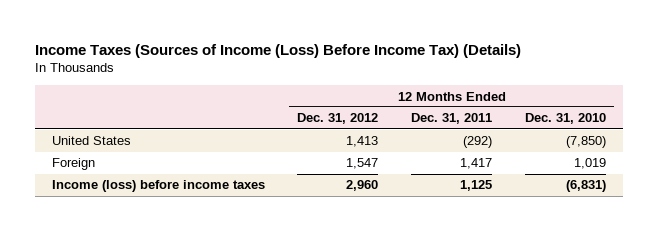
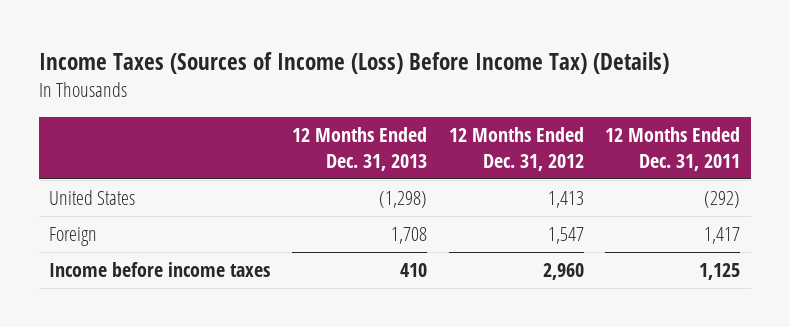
[525,113,607,125] Dec. 31, 2010 -> none
none -> [292,127,428,171] 12 Months Ended Dec. 31, 2013
[51,180,265,193] Income (loss) before income taxes -> [49,262,271,278] Income before income taxes

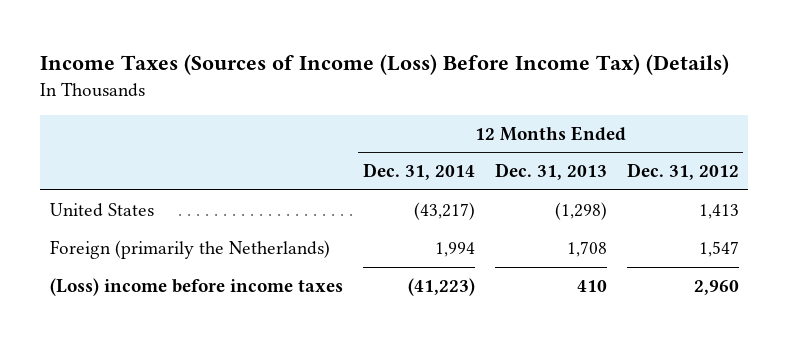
[605,127,741,171] 12 Months Ended Dec. 31, 2011 -> none
none -> [362,163,475,181] Dec. 31, 2014
[49,227,98,247] Foreign -> [49,240,330,260] Foreign (primarily the Netherlands)
[49,262,271,278] Income before income taxes -> [49,278,343,297] (Loss) income before income taxes

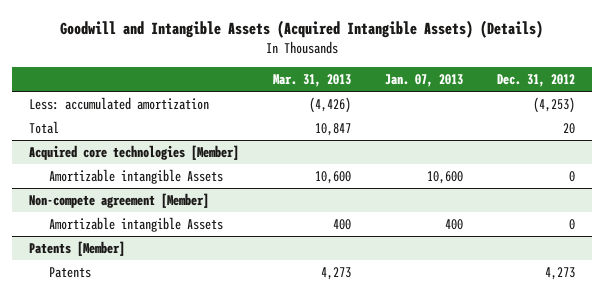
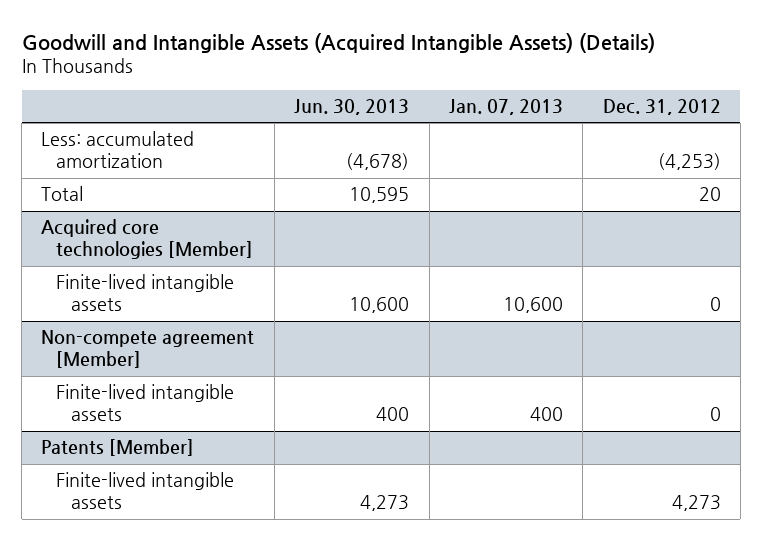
[273,74,352,88] Mar. 31, 2013 -> none
none -> [294,99,410,116] Jun. 30, 2013
[49,169,224,185] Amortizable intangible Assets -> none
none -> [56,274,235,312] Finite-lived intangible assets
[49,217,224,233] Amortizable intangible Assets -> none
none -> [56,384,235,422] Finite-lived intangible assets
[49,267,92,279] Patents -> [56,472,235,510] Finite-lived intangible assets

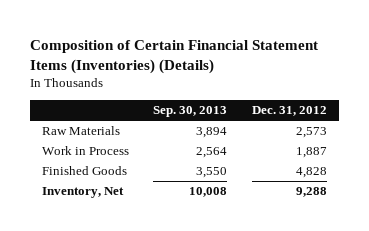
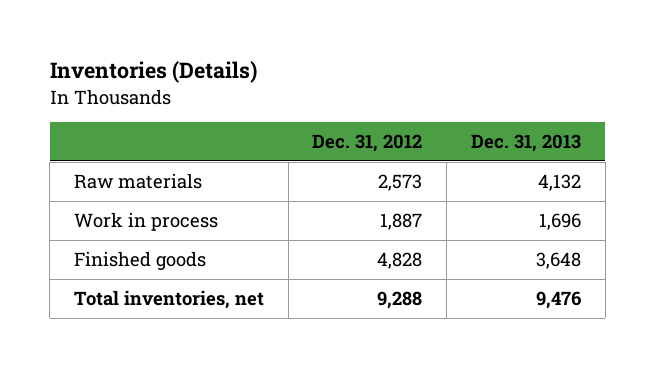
[29,39,318,74] Composition of Certain Financial Statement Items (Inventories) (Details) -> [49,61,257,84] Inventories (Details)
[153,106,228,118] Sep. 30, 2013 -> none
none -> [470,134,581,153] Dec. 31, 2013
[41,126,120,136] Raw Materials -> [73,173,202,190] Raw materials
[41,146,129,156] Work in Process -> [73,212,218,232] Work in process
[41,166,127,176] Finished Goods -> [73,251,206,271] Finished goods
[41,187,124,199] Inventory, Net -> [73,290,264,310] Total inventories, net

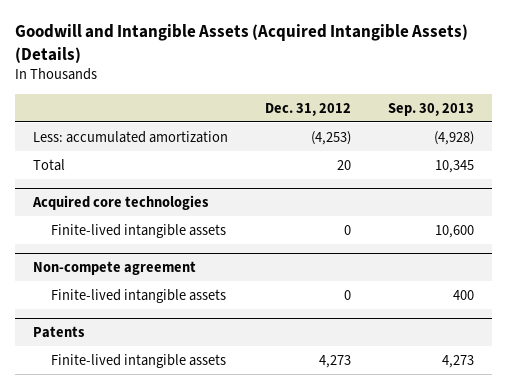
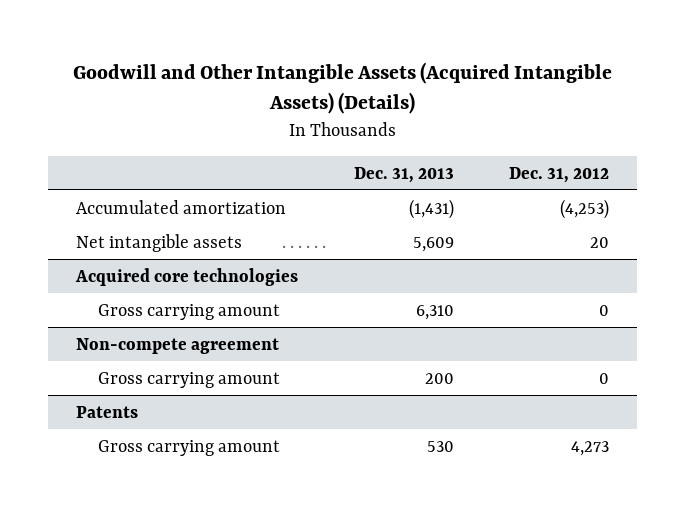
[14,24,468,63] Goodwill and Intangible Assets (Acquired Intangible Assets) (Details) -> [72,61,612,115] Goodwill and Other Intangible Assets (Acquired Intangible Assets) (Details)
[387,102,474,116] Sep. 30, 2013 -> none
none -> [353,166,454,183] Dec. 31, 2013
[32,130,228,143] Less: accumulated amortization -> [75,199,286,214] Accumulated amortization
[32,158,65,171] Total -> [75,233,242,252] Net intangible assets
[50,223,226,238] Finite-lived intangible assets -> [97,303,280,320] Gross carrying amount
[50,288,226,303] Finite-lived intangible assets -> [97,371,280,388] Gross carrying amount
[50,353,226,368] Finite-lived intangible assets -> [97,439,280,456] Gross carrying amount

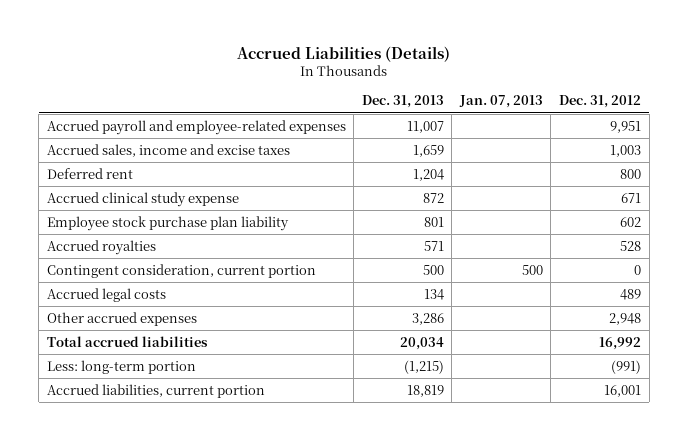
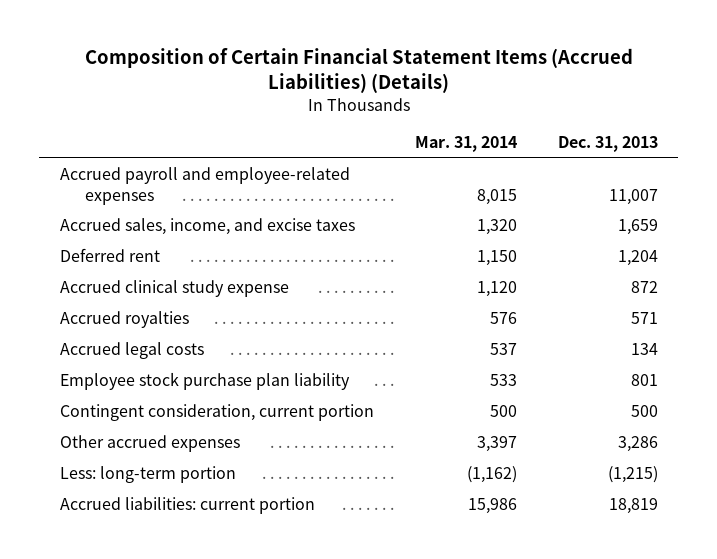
[236,45,450,62] Accrued Liabilities (Details) -> [84,48,633,94] Composition of Certain Financial Statement Items (Accrued Liabilities) (Details)
[458,95,543,109] Jan. 07, 2013 -> none
[559,95,642,109] Dec. 31, 2012 -> none
none -> [414,136,517,153] Mar. 31, 2014
[46,143,290,157] Accrued sales, income and excise taxes -> [59,218,355,236] Accrued sales, income, and excise taxes
[46,215,289,231] Employee stock purchase plan liability -> [59,372,350,391] Employee stock purchase plan liability
[46,263,316,278] Contingent consideration, current portion -> [59,404,374,422] Contingent consideration, current portion
[46,335,208,347] Total accrued liabilities -> none
[46,383,265,398] Accrued liabilities, current portion -> [59,497,315,515] Accrued liabilities: current portion

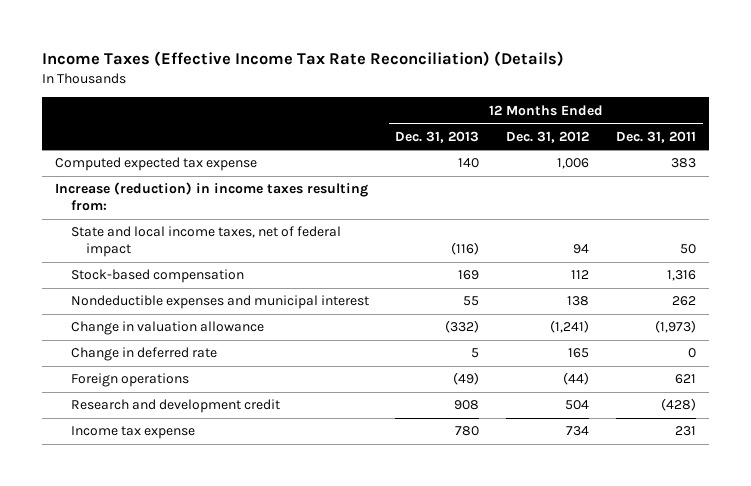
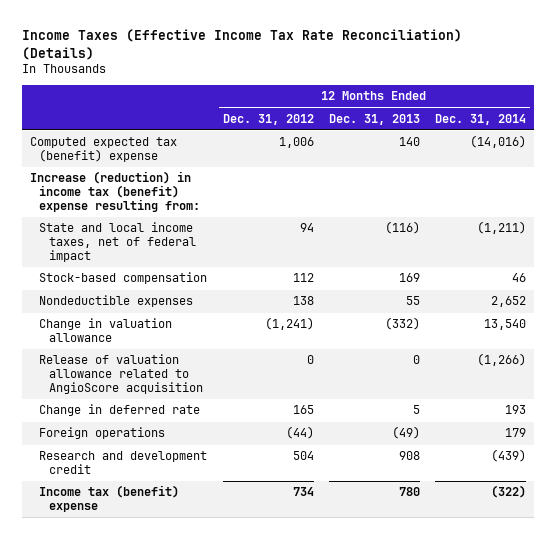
[615,130,696,143] Dec. 31, 2011 -> none
none -> [435,113,527,125] Dec. 31, 2014
[55,157,258,172] Computed expected tax expense -> [30,137,178,163] Computed expected tax (benefit) expense
[55,182,369,212] Increase (reduction) in income taxes resulting from: -> [30,171,201,212] Increase (reduction) in income tax (benefit) expense resulting from:
[70,295,369,310] Nondeductible expenses and municipal interest -> [39,295,194,308] Nondeductible expenses
none -> [39,354,203,394] Release of valuation allowance related to AngioScore acquisition
[70,426,195,440] Income tax expense -> [39,485,180,513] Income tax (benefit) expense

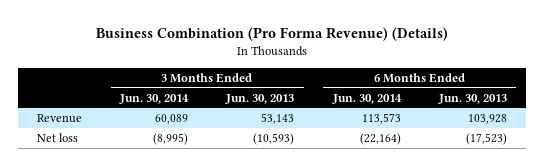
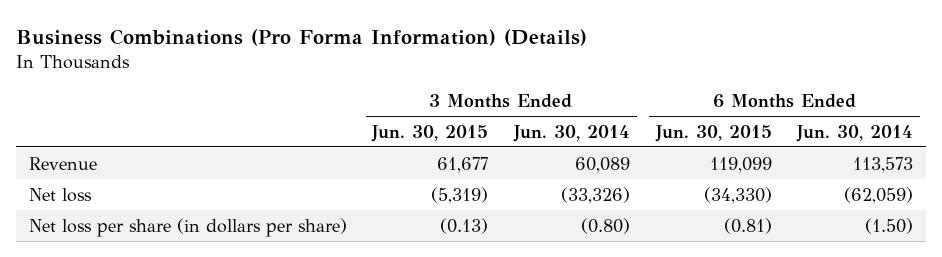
[95,26,448,41] Business Combination (Pro Forma Revenue) (Details) -> [15,28,587,46] Business Combinations (Pro Forma Information) (Details)
[225,93,295,104] Jun. 30, 2013 -> none
[437,93,507,104] Jun. 30, 2013 -> none
none -> [371,124,489,142] Jun. 30, 2015
none -> [654,124,772,142] Jun. 30, 2015
[153,133,189,146] (8,995) -> [561,186,631,204] (33,326)
[359,133,401,146] (22,164) -> [844,186,914,204] (62,059)
none -> [28,217,347,237] Net loss per share (in dollars per share)

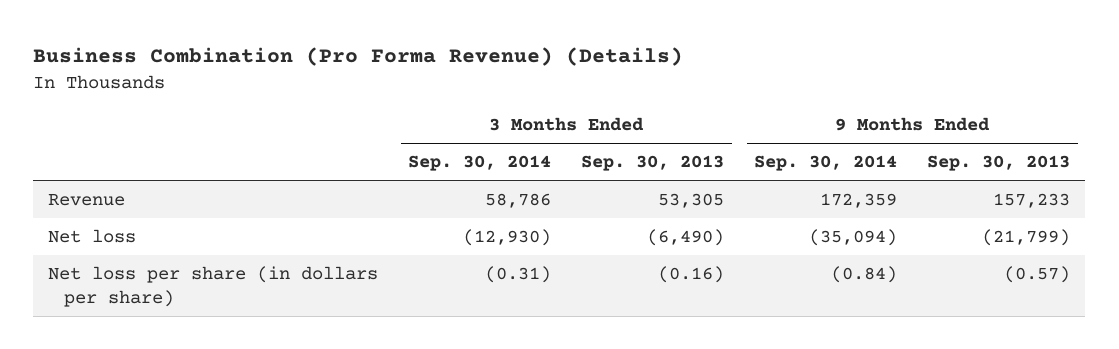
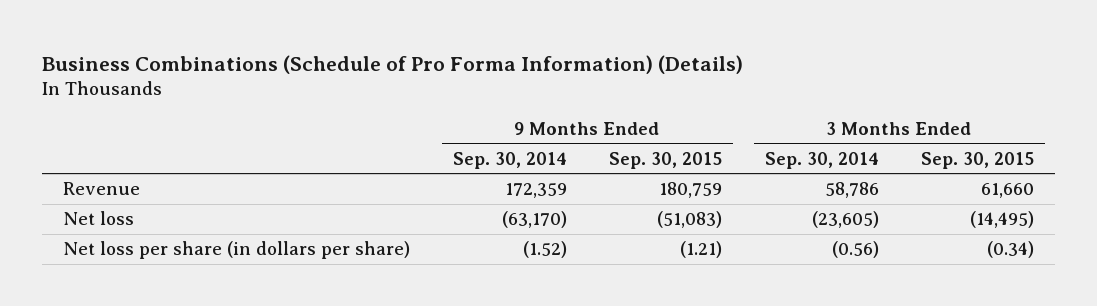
[33,47,684,67] Business Combination (Pro Forma Revenue) (Details) -> [42,54,744,74] Business Combinations (Schedule of Pro Forma Information) (Details)
[581,155,725,172] Sep. 30, 2013 -> none
[927,155,1071,172] Sep. 30, 2013 -> none
none -> [609,151,723,169] Sep. 30, 2015
none -> [921,151,1035,169] Sep. 30, 2015
[463,228,552,246] (12,930) -> [811,211,879,229] (23,605)
[809,228,898,246] (35,094) -> [501,211,567,229] (63,170)
[485,265,552,283] (0.31) -> [831,241,879,259] (0.56)
[831,265,898,283] (0.84) -> [522,241,567,259] (1.52)

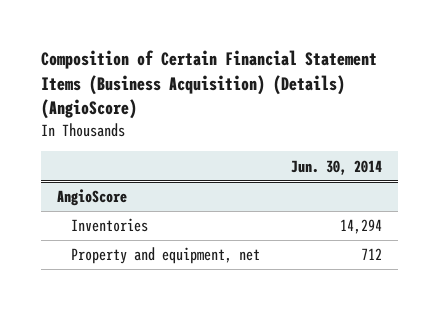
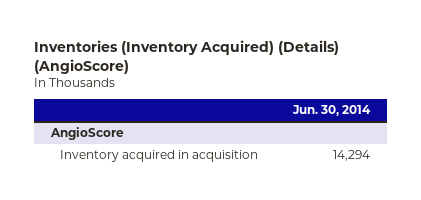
[40,50,377,120] Composition of Certain Financial Statement Items (Business Acquisition) (Details) (AngioScore) -> [33,40,339,75] Inventories (Inventory Acquired) (Details) (AngioScore)
[70,247,260,265] Property and equipment, net -> none
[70,218,148,233] Inventories -> [60,150,259,163] Inventory acquired in acquisition

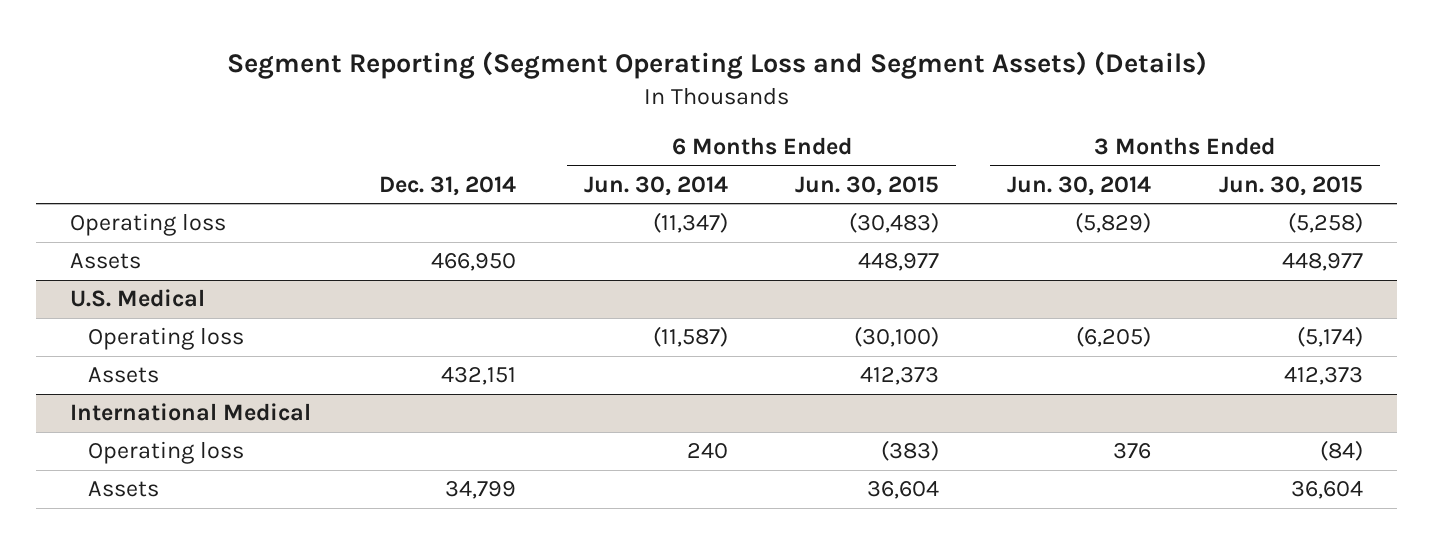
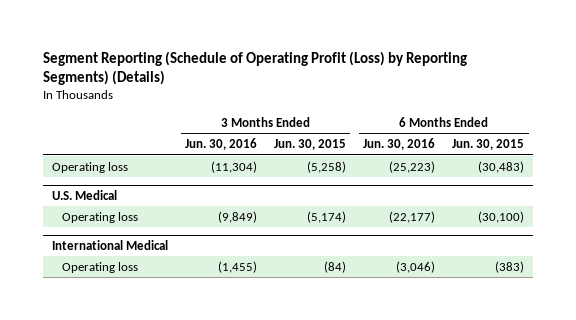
[226,51,1207,80] Segment Reporting (Segment Operating Loss and Segment Assets) (Details) -> [43,50,468,86] Segment Reporting (Schedule of Operating Profit (Loss) by Reporting Segments) (Details)
[378,175,516,196] Dec. 31, 2014 -> none
[583,175,728,196] Jun. 30, 2014 -> none
[1007,175,1152,196] Jun. 30, 2014 -> none
none -> [184,137,257,150] Jun. 30, 2016
none -> [363,137,436,150] Jun. 30, 2016
[69,253,141,270] Assets -> none
[87,367,159,384] Assets -> none
[87,481,159,498] Assets -> none

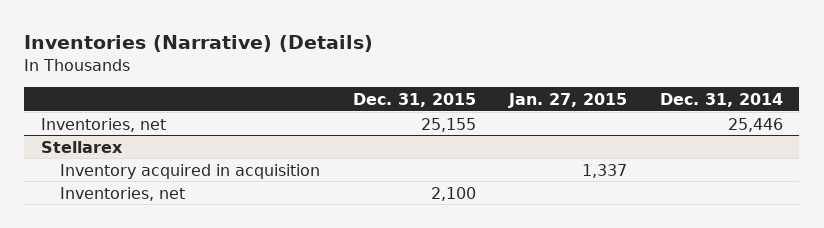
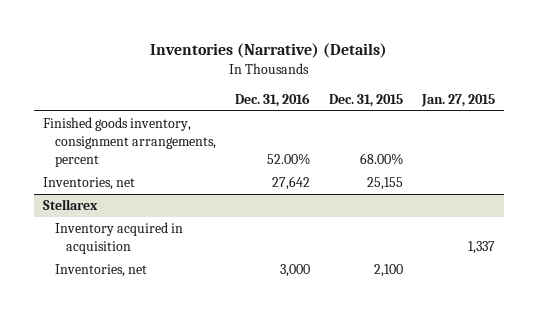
[659,92,783,107] Dec. 31, 2014 -> none
none -> [234,92,310,107] Dec. 31, 2016
none -> [43,117,216,167] Finished goods inventory, consignment arrangements, percent

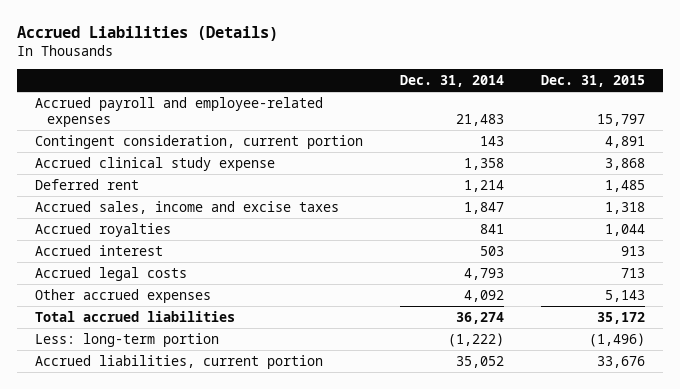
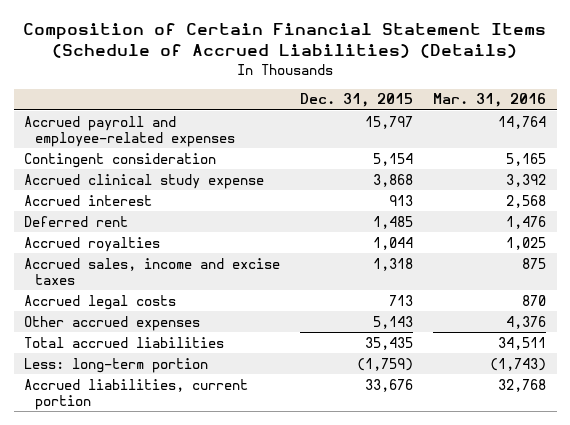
[16,25,278,41] Accrued Liabilities (Details) -> [23,23,547,59] Composition of Certain Financial Statement Items (Schedule of Accrued Liabilities) (Details)
[399,75,504,88] Dec. 31, 2014 -> none
none -> [433,93,547,108] Mar. 31, 2016
[35,134,364,149] Contingent consideration, current portion -> [23,152,216,168] Contingent consideration
[604,135,645,148] 4,891 -> [373,152,414,166] 5,154
[35,244,164,256] Accrued interest -> [23,194,152,206] Accrued interest
[35,200,340,214] Accrued sales, income and excise taxes -> [23,257,280,285] Accrued sales, income and excise taxes
[596,311,645,324] 35,172 -> [365,336,414,350] 35,435
[588,332,645,347] (1,496) -> [357,357,414,371] (1,759)

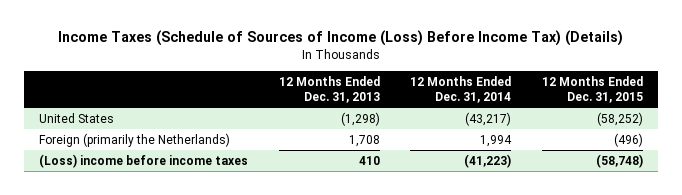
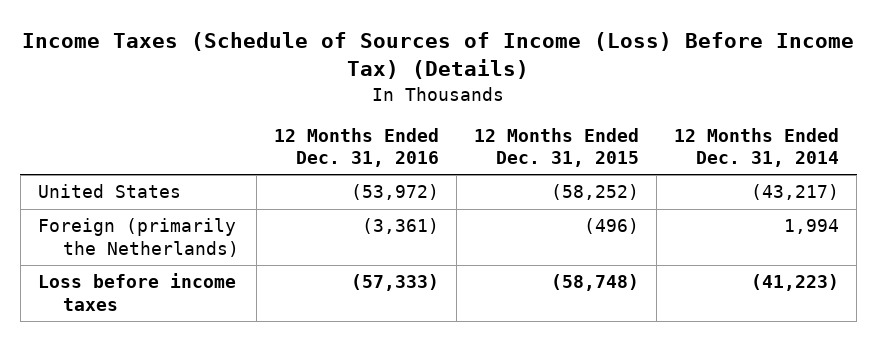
[278,75,380,104] 12 Months Ended Dec. 31, 2013 -> none
none -> [273,128,439,168] 12 Months Ended Dec. 31, 2016
[39,153,249,168] (Loss) income before income taxes -> [37,273,236,311] Loss before income taxes

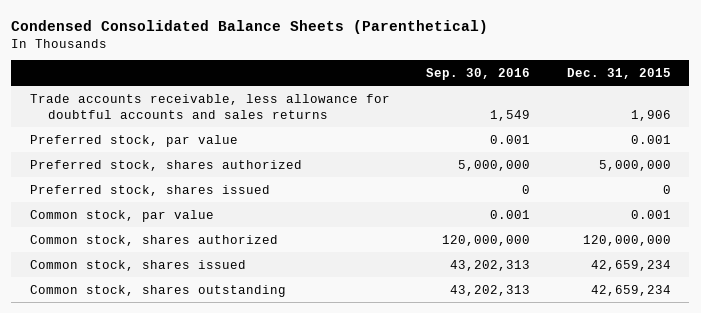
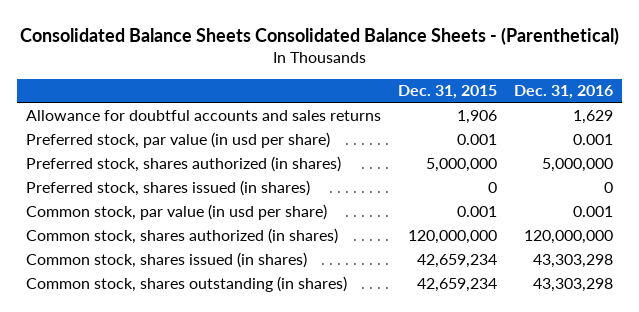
[11,19,489,34] Condensed Consolidated Balance Sheets (Parenthetical) -> [19,26,619,45] Consolidated Balance Sheets Consolidated Balance Sheets - (Parenthetical)
[426,68,531,81] Sep. 30, 2016 -> none
none -> [514,85,614,100] Dec. 31, 2016
[29,93,390,119] Trade accounts receivable, less allowance for doubtful accounts and sales returns -> [25,109,381,121] Allowance for doubtful accounts and sales returns
[29,134,238,147] Preferred stock, par value -> [25,131,330,148] Preferred stock, par value (in usd per share)
[29,159,302,171] Preferred stock, shares authorized -> [25,155,341,172] Preferred stock, shares authorized (in shares)
[29,184,270,196] Preferred stock, shares issued -> [25,179,310,196] Preferred stock, shares issued (in shares)
[29,209,214,222] Common stock, par value -> [25,203,327,220] Common stock, par value (in usd per share)
[29,234,278,246] Common stock, shares authorized -> [25,227,338,244] Common stock, shares authorized (in shares)
[29,259,246,271] Common stock, shares issued -> [25,251,307,268] Common stock, shares issued (in shares)
[29,284,286,297] Common stock, shares outstanding -> [25,275,347,292] Common stock, shares outstanding (in shares)

